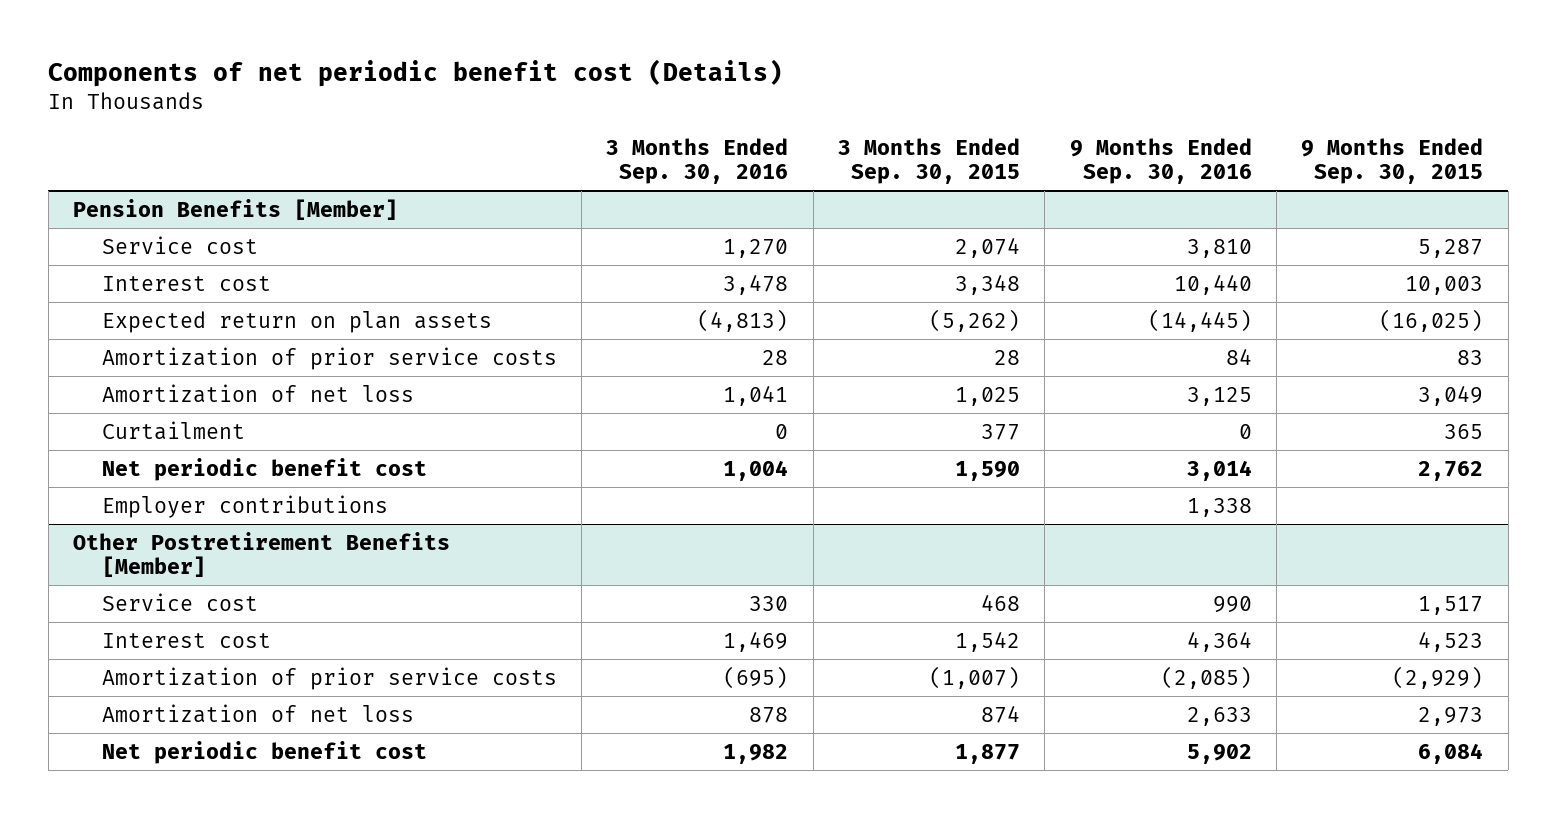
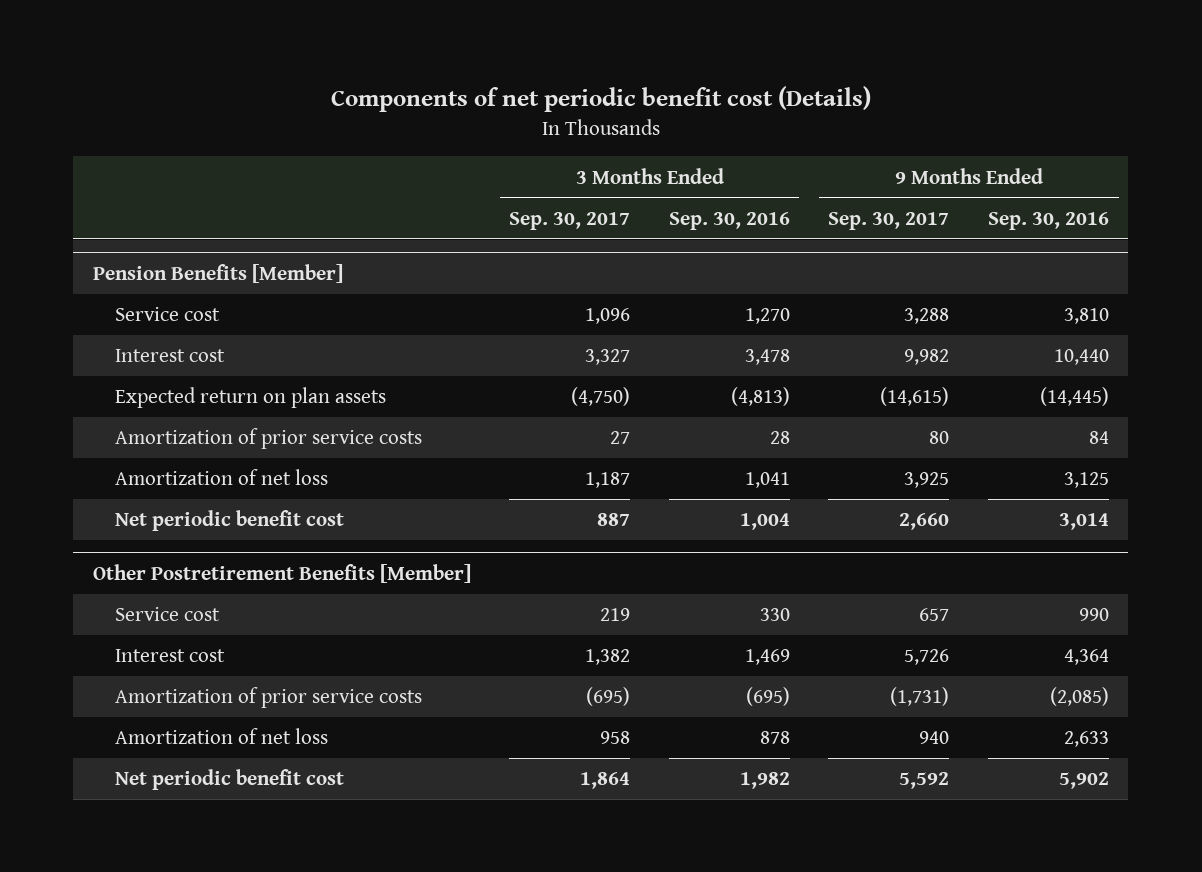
[838,138,1021,185] 3 Months Ended Sep. 30, 2015 -> none
[1301,138,1484,185] 9 Months Ended Sep. 30, 2015 -> none
none -> [509,211,631,230] Sep. 30, 2017
none -> [828,211,950,230] Sep. 30, 2017
[101,420,245,440] Curtailment -> none
[101,494,388,518] Employer contributions -> none

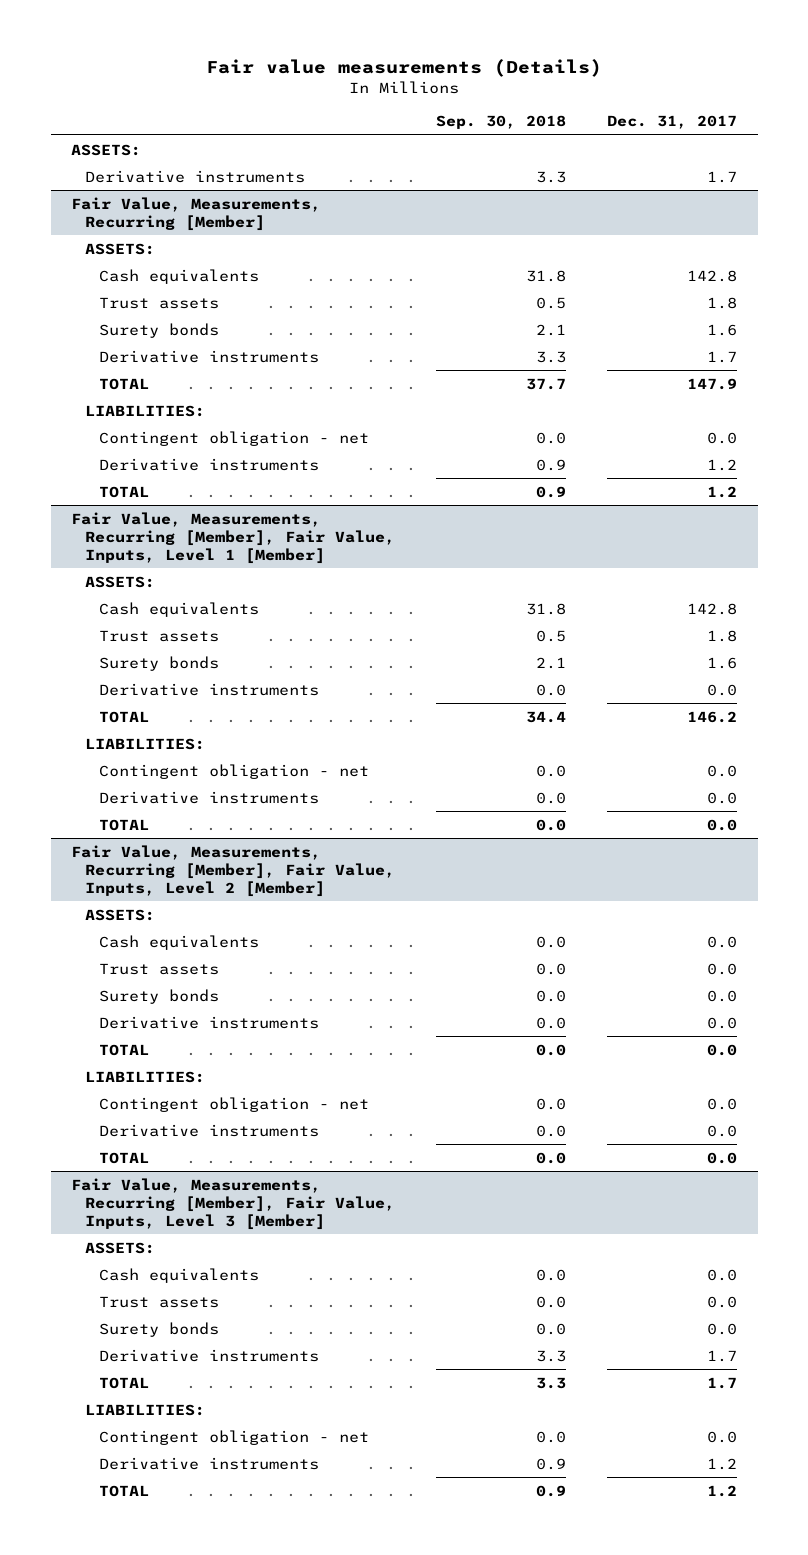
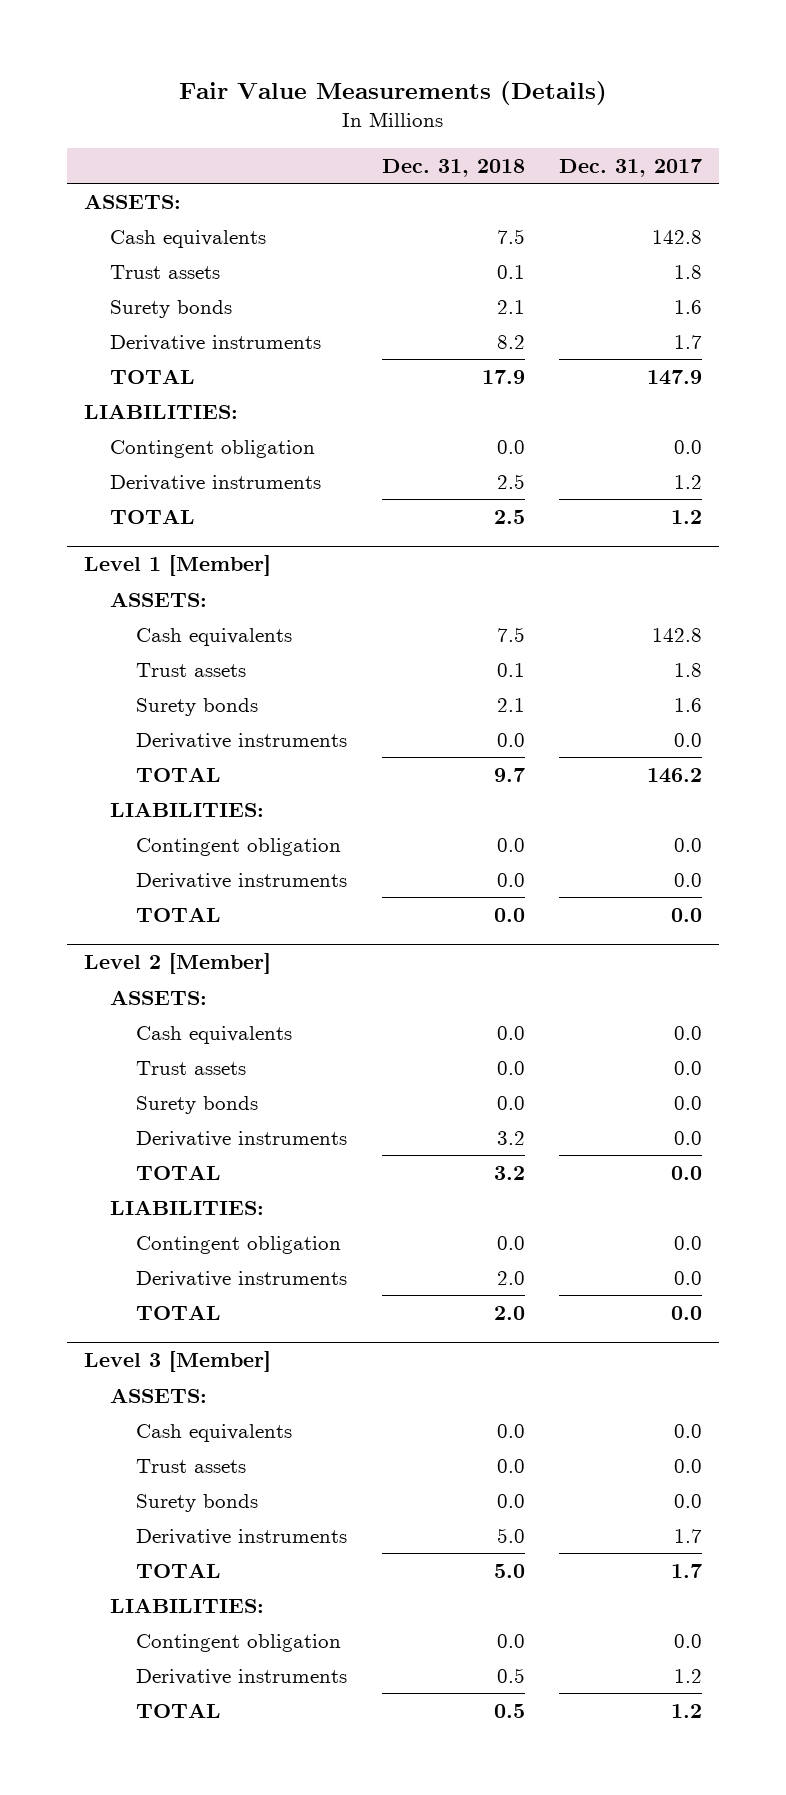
[206,59,603,78] Fair value measurements (Details) -> [179,81,608,106] Fair Value Measurements (Details)
[436,115,567,130] Sep. 30, 2018 -> none
none -> [381,158,525,177] Dec. 31, 2018
[85,169,306,183] Derivative instruments -> none
[71,196,322,231] Fair Value, Measurements, Recurring [Member] -> none
[85,242,156,255] ASSETS: -> none
[99,430,370,446] Contingent obligation - net -> [110,439,316,458] Contingent obligation
[71,511,396,564] Fair Value, Measurements, Recurring [Member], Fair Value, Inputs, Level 1 [Member] -> none
none -> [84,555,272,577] Level 1 [Member]
[99,763,370,779] Contingent obligation - net -> [136,837,342,856] Contingent obligation
[71,844,396,897] Fair Value, Measurements, Recurring [Member], Fair Value, Inputs, Level 2 [Member] -> none
none -> [84,953,272,975] Level 2 [Member]
[99,1096,370,1112] Contingent obligation - net -> [136,1235,342,1254] Contingent obligation
[71,1177,396,1230] Fair Value, Measurements, Recurring [Member], Fair Value, Inputs, Level 3 [Member] -> none
none -> [84,1351,272,1373] Level 3 [Member]
[99,1429,370,1445] Contingent obligation - net -> [136,1633,342,1652] Contingent obligation

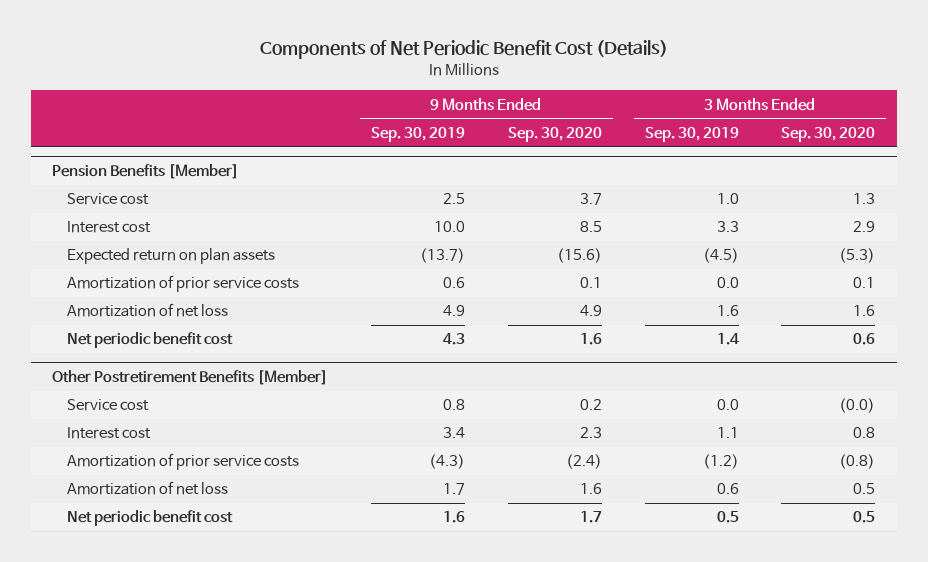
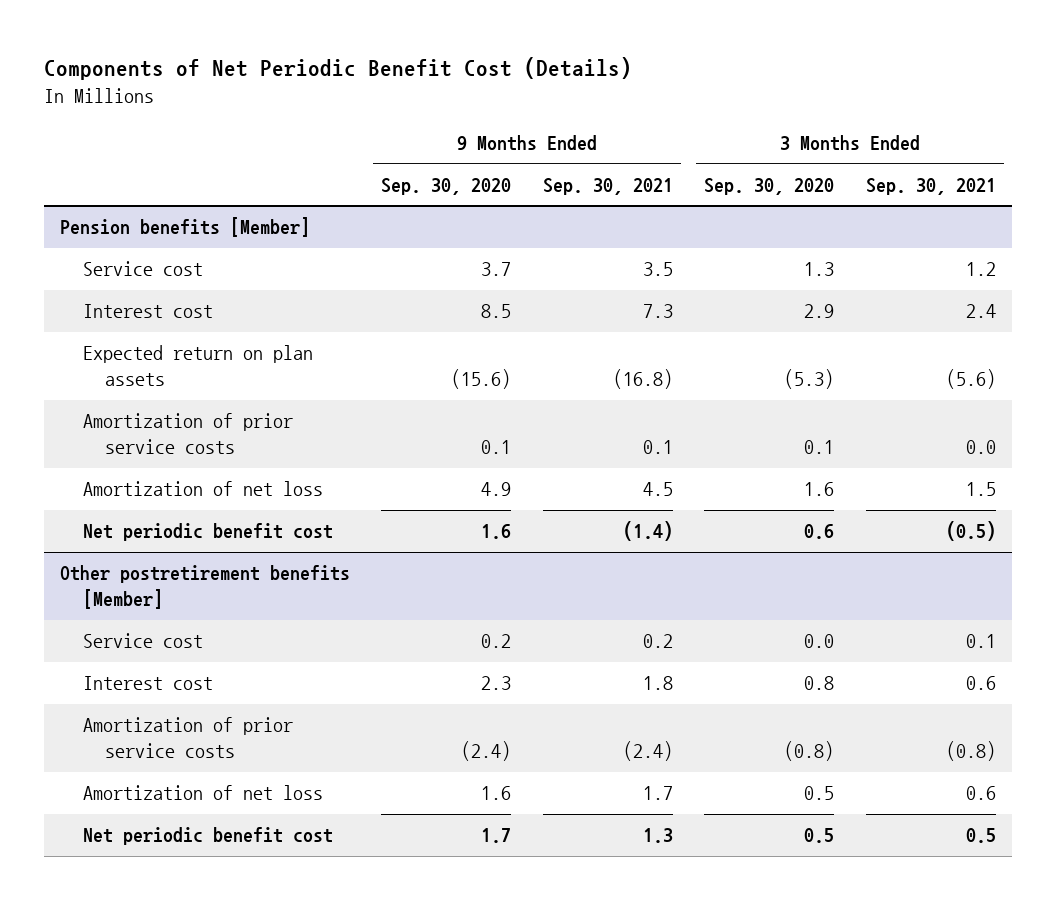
[371,126,466,142] Sep. 30, 2019 -> none
[644,126,739,142] Sep. 30, 2019 -> none
none -> [542,177,673,195] Sep. 30, 2021
none -> [865,177,996,195] Sep. 30, 2021
[52,163,240,179] Pension Benefits [Member] -> [59,217,310,238] Pension benefits [Member]
[52,369,329,385] Other Postretirement Benefits [Member] -> [59,565,350,610] Other postretirement benefits [Member]
[839,398,876,414] (0.0) -> [804,634,835,649] 0.0

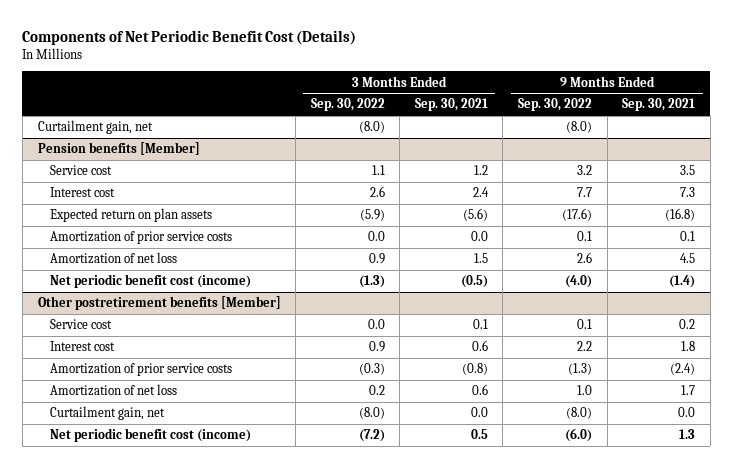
[381,177,512,195] Sep. 30, 2020 -> none
[704,177,835,195] Sep. 30, 2020 -> none
none -> [310,98,385,112] Sep. 30, 2022
none -> [518,98,593,112] Sep. 30, 2022
none -> [37,120,153,135] Curtailment gain, net
[82,523,333,542] Net periodic benefit cost -> [49,274,251,289] Net periodic benefit cost (income)
none -> [49,406,165,421] Curtailment gain, net
[82,827,333,846] Net periodic benefit cost -> [49,428,251,443] Net periodic benefit cost (income)

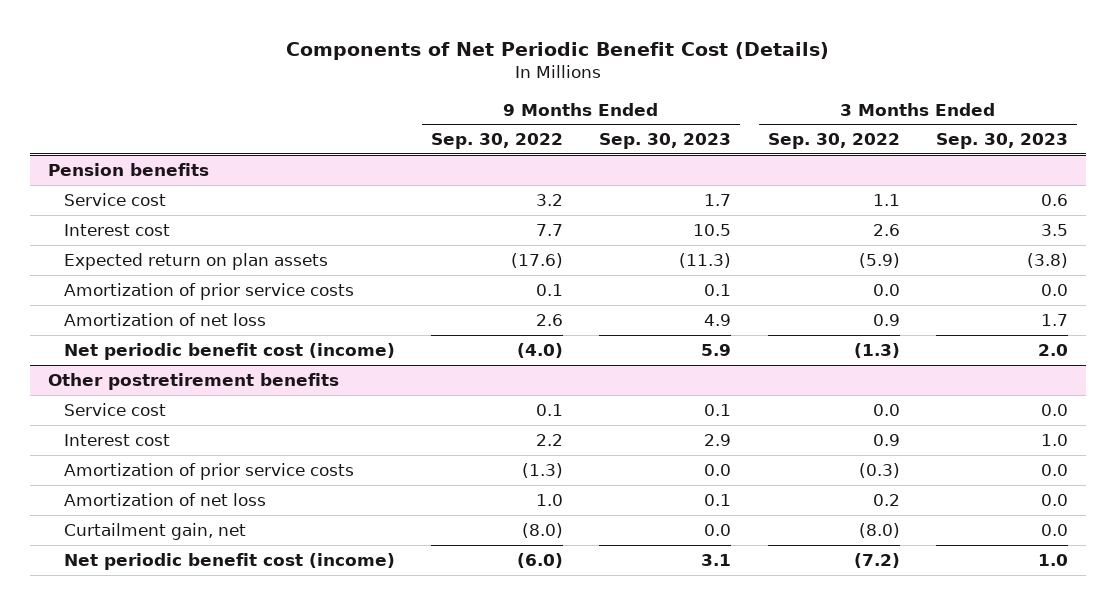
[414,98,488,112] Sep. 30, 2021 -> none
[622,98,696,112] Sep. 30, 2021 -> none
none -> [599,133,732,150] Sep. 30, 2023
none -> [935,133,1068,150] Sep. 30, 2023
[37,120,153,135] Curtailment gain, net -> none
[37,142,200,156] Pension benefits [Member] -> [48,162,210,176] Pension benefits
[37,296,281,311] Other postretirement benefits [Member] -> [48,372,340,390] Other postretirement benefits

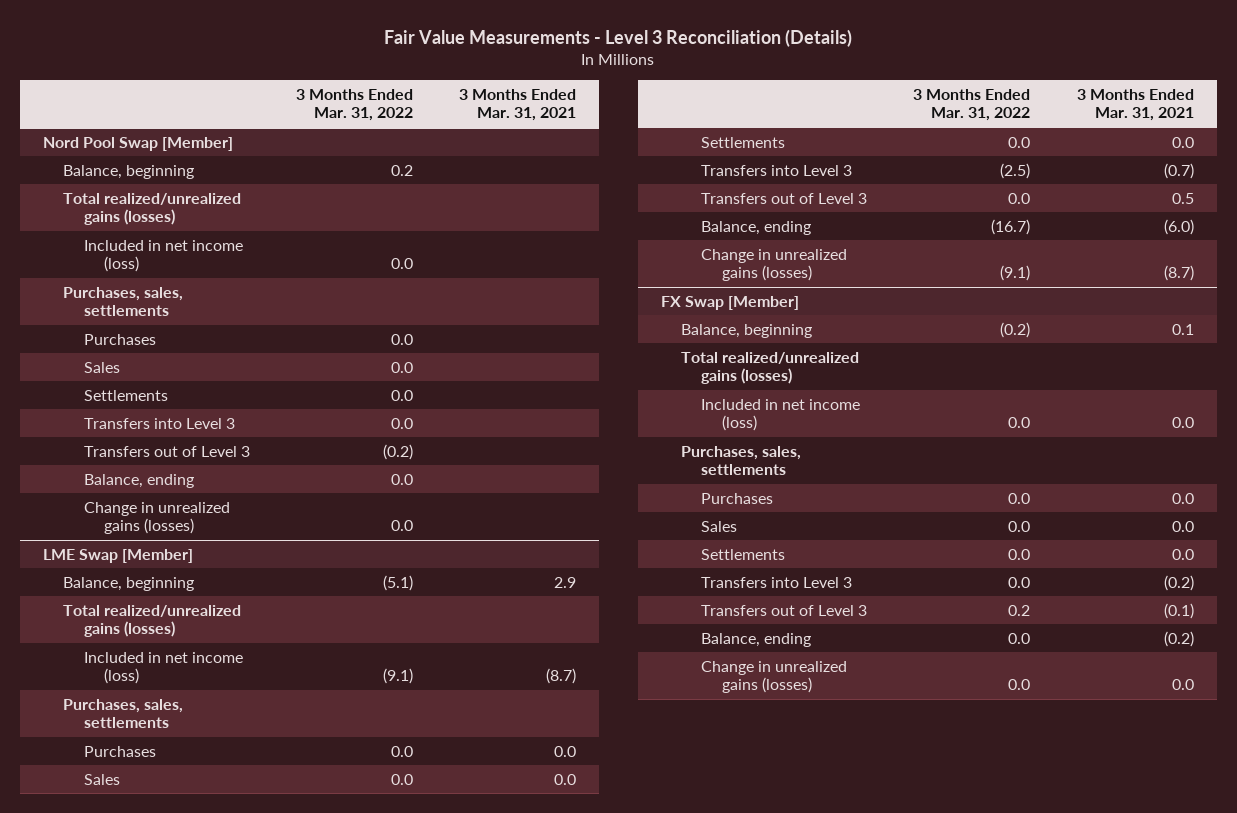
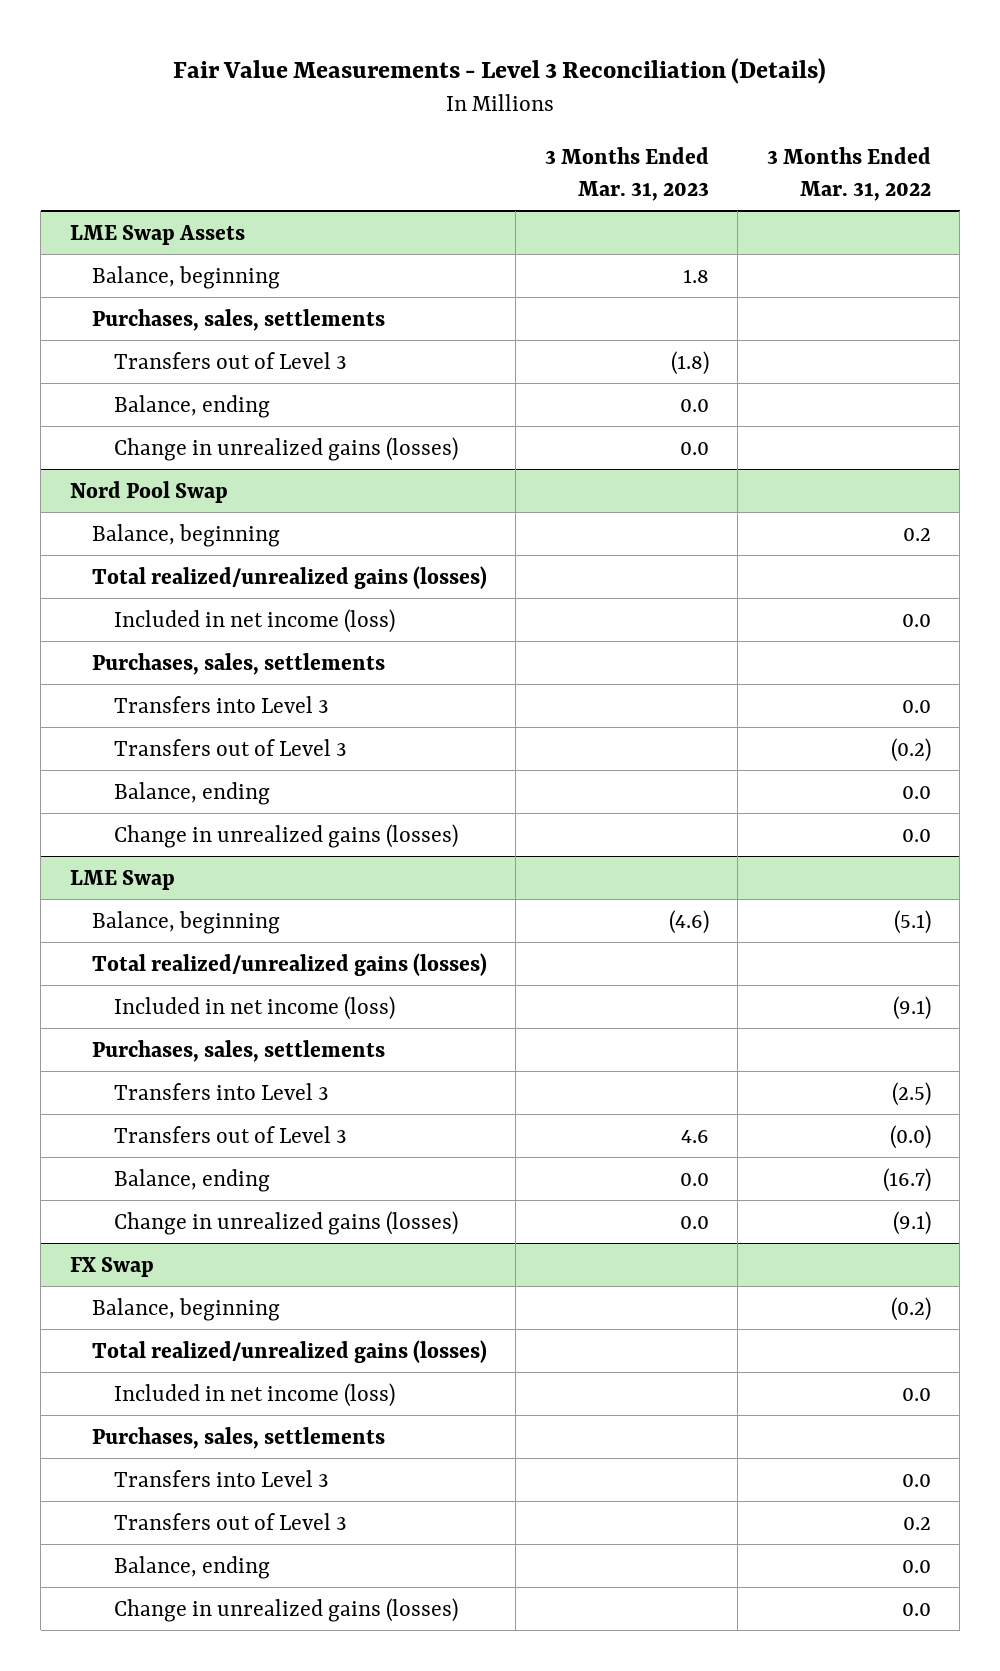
[459,88,577,122] 3 Months Ended Mar. 31, 2021 -> none
none -> [544,147,709,201] 3 Months Ended Mar. 31, 2023
none -> [69,224,245,245] LME Swap Assets
none -> [91,265,280,289] Balance, beginning
none -> [91,308,385,331] Purchases, sales, settlements
none -> [113,351,347,369] Transfers out of Level 3
none -> [113,394,270,418] Balance, ending
none -> [113,436,458,461] Change in unrealized gains (losses)
[43,136,234,151] Nord Pool Swap [Member] -> [69,480,228,503] Nord Pool Swap
[83,333,156,345] Purchases -> none
[83,361,120,373] Sales -> none
[83,389,168,401] Settlements -> none
[43,548,194,563] LME Swap [Member] -> [69,869,175,890] LME Swap
[83,745,156,757] Purchases -> none
[83,773,120,785] Sales -> none
[701,136,786,148] Settlements -> none
[1008,192,1031,204] 0.0 -> [889,1124,931,1149] (0.0)
[660,295,799,310] FX Swap [Member] -> [69,1256,154,1277] FX Swap
[701,492,774,504] Purchases -> none
[701,520,738,532] Sales -> none
[701,548,786,560] Settlements -> none

